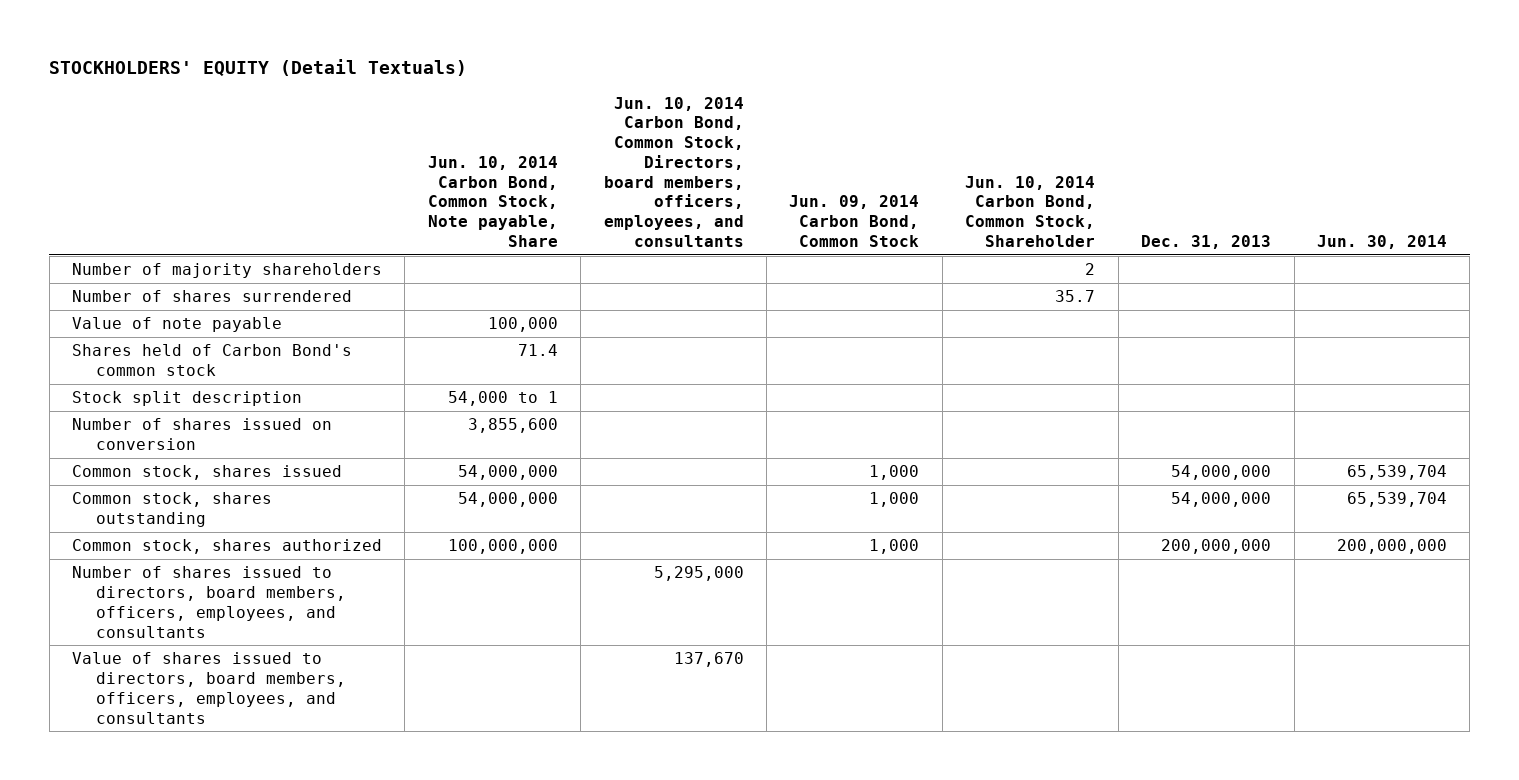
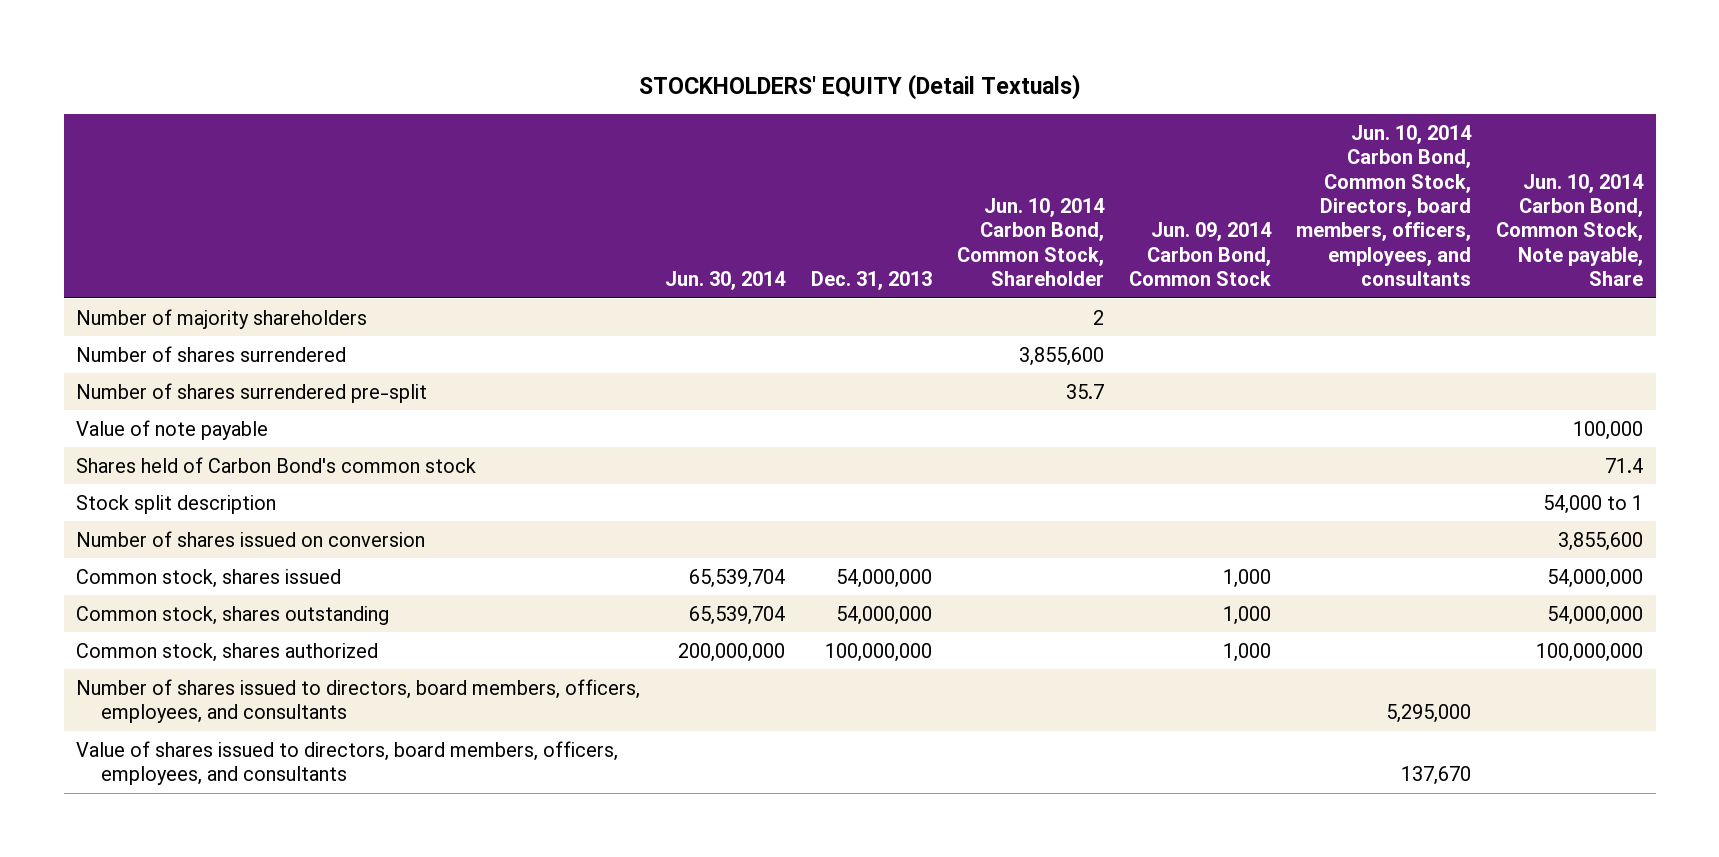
[1055,290,1096,303] 35.7 -> [1018,346,1104,366] 3,855,600
none -> [76,382,428,403] Number of shares surrendered pre-split
[1161,539,1272,555] 200,000,000 -> [824,642,932,662] 100,000,000

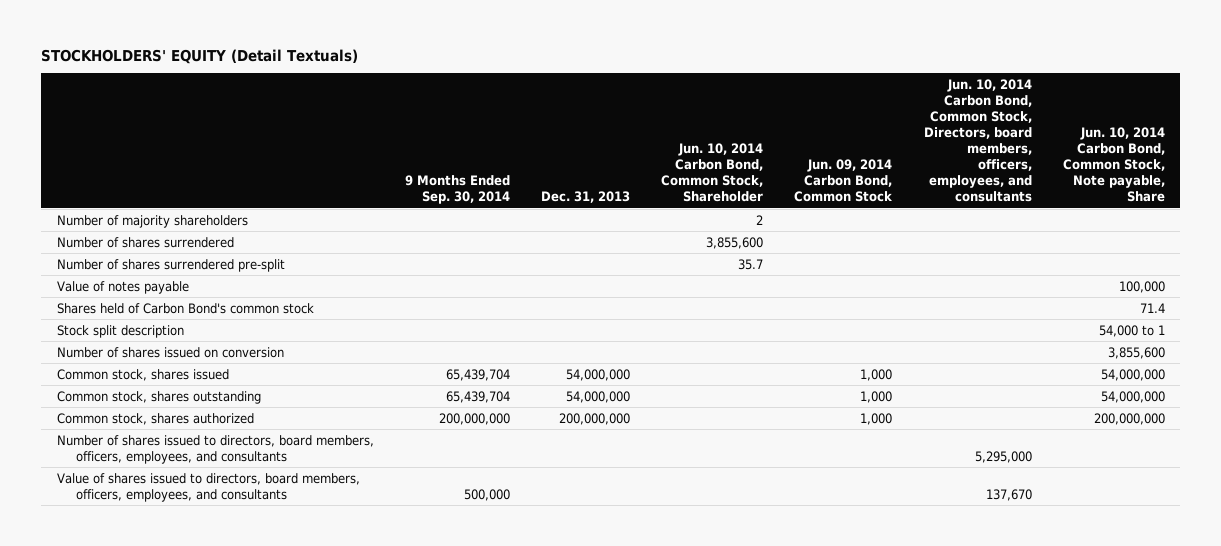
[665,271,787,291] Jun. 30, 2014 -> none
none -> [404,175,510,205] 9 Months Ended Sep. 30, 2014
[76,419,269,440] Value of note payable -> [56,280,189,294] Value of notes payable
[824,642,932,662] 100,000,000 -> [559,412,631,425] 200,000,000
[1536,642,1644,662] 100,000,000 -> [1093,412,1165,425] 200,000,000

